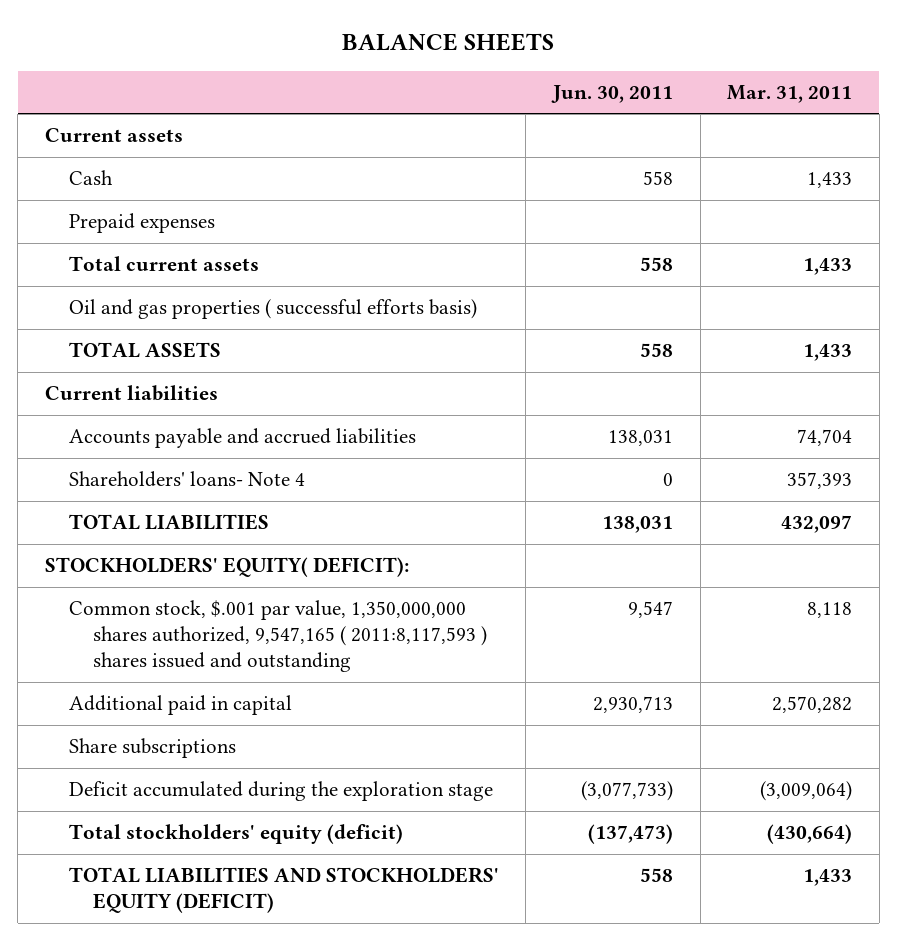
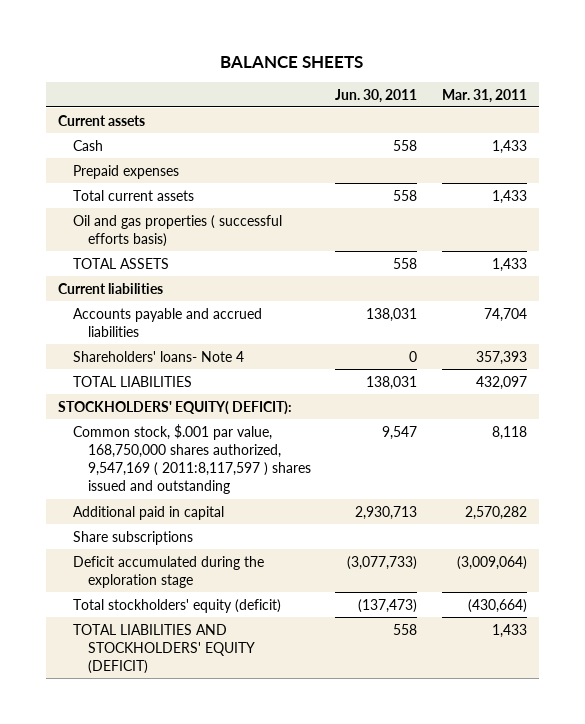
[68,600,487,673] Common stock, $.001 par value, 1,350,000,000 shares authorized, 9,547,165 ( 2011:8,117,593 ) shares issued and outstanding -> [72,423,311,495] Common stock, $.001 par value, 168,750,000 shares authorized, 9,547,169 ( 2011:8,117,597 ) shares issued and outstanding

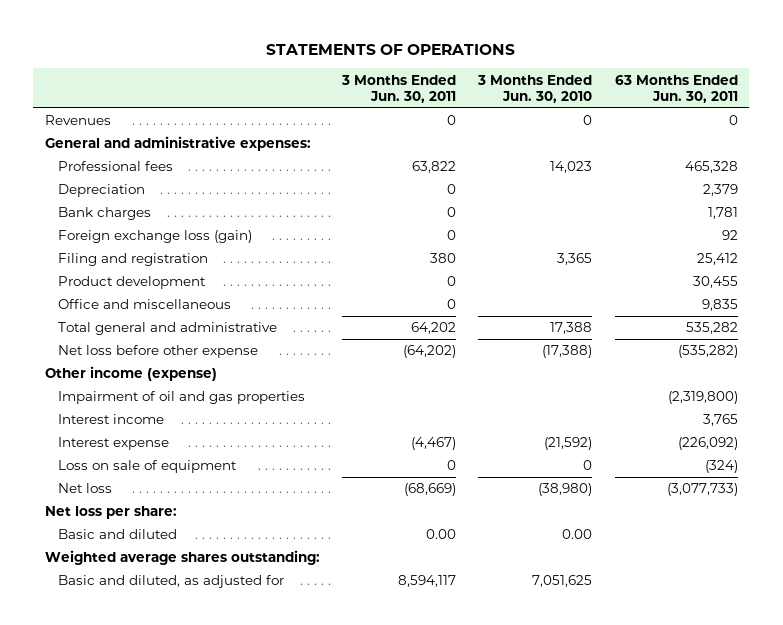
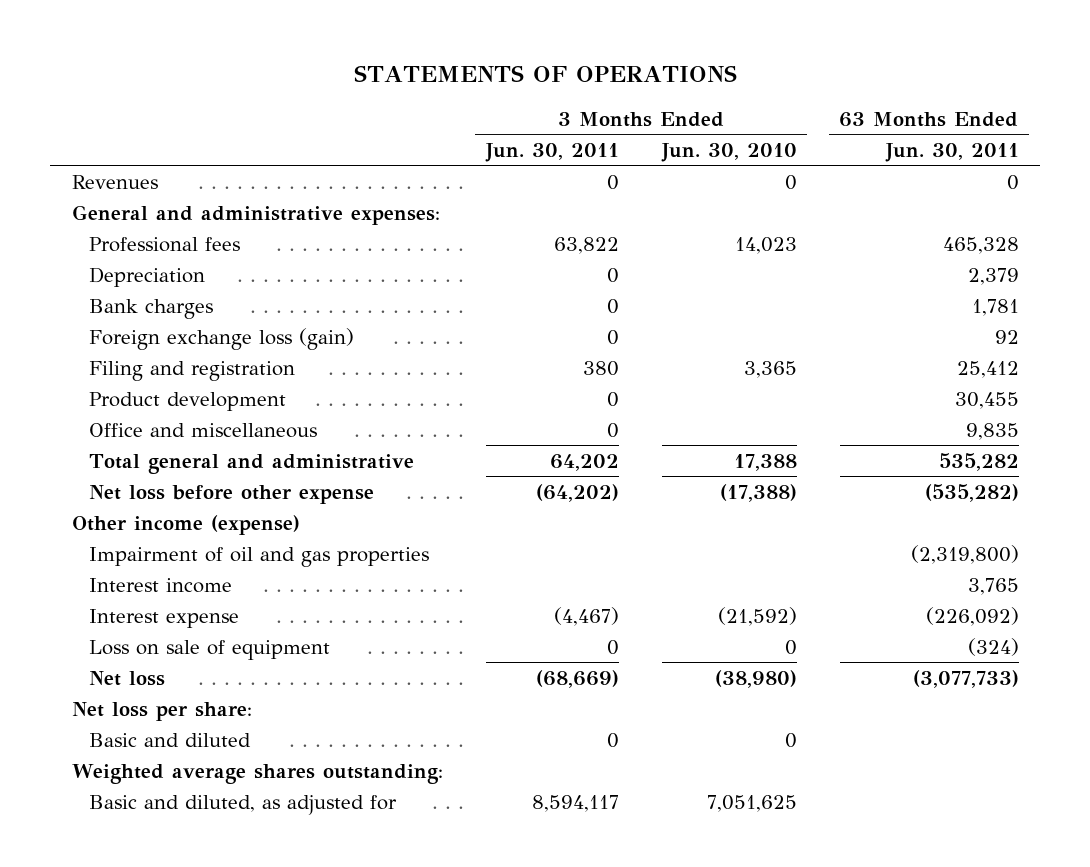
[426,529,457,540] 0.00 -> [606,732,619,748] 0
[562,529,593,540] 0.00 -> [784,732,797,748] 0

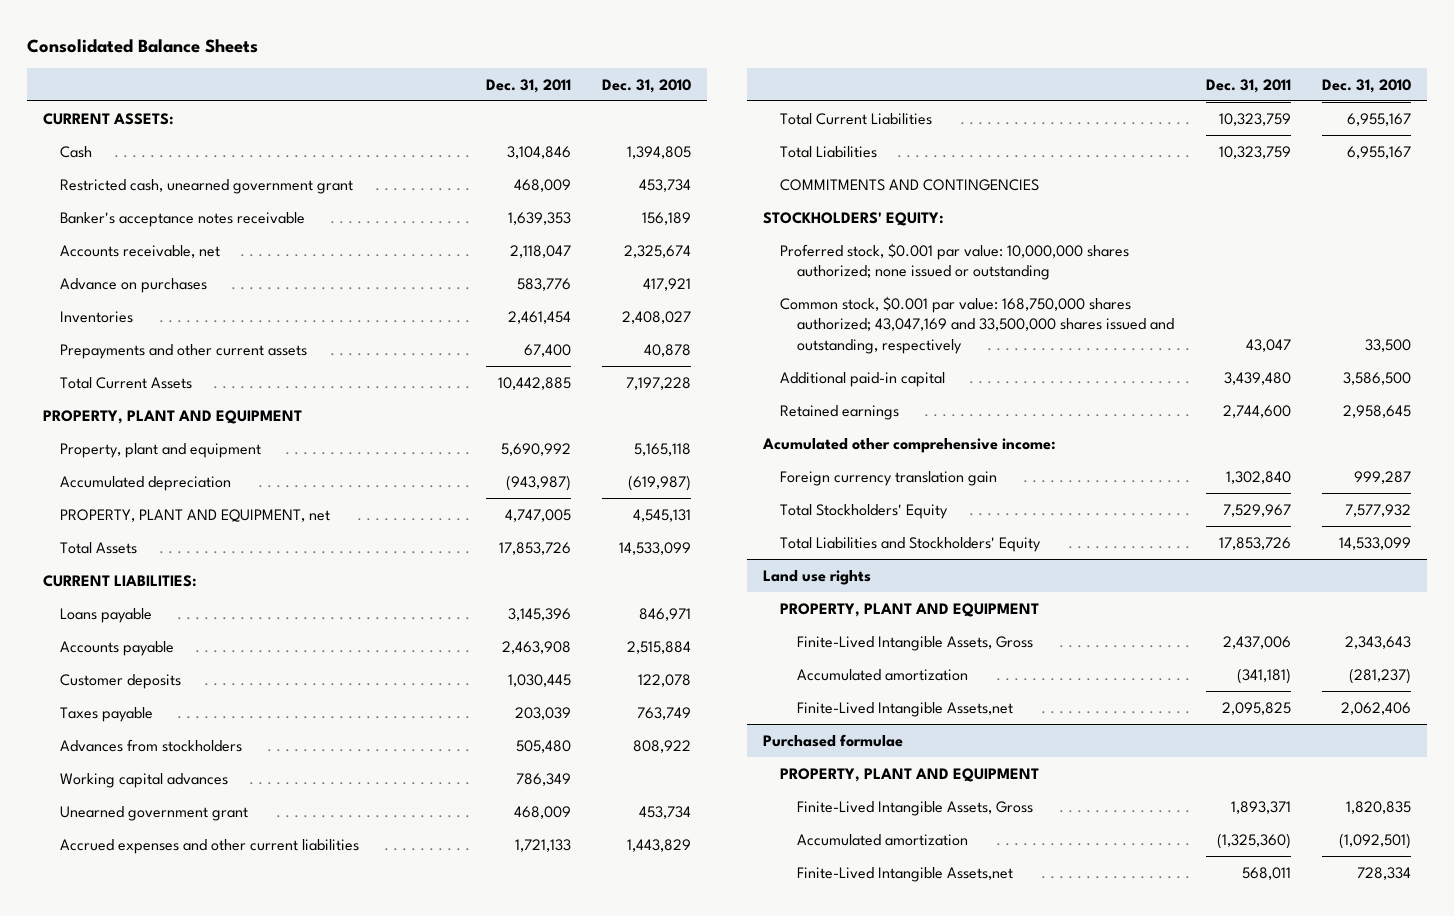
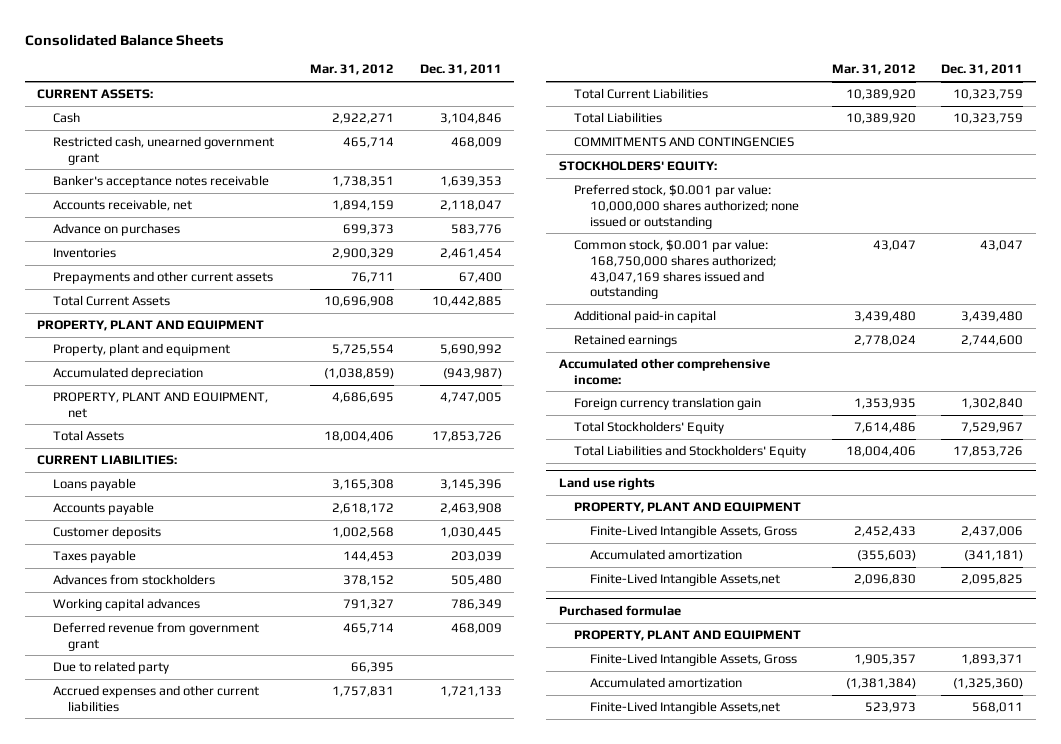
[602,78,692,93] Dec. 31, 2010 -> none
none -> [310,64,395,76] Mar. 31, 2012
[60,805,249,821] Unearned government grant -> [52,621,259,651] Deferred revenue from government grant
none -> [52,660,169,674] Due to related party
[779,242,1129,281] Proferred stock, $0.001 par value: 10,000,000 shares authorized; none issued or outstanding -> [574,183,799,229] Preferred stock, $0.001 par value: 10,000,000 shares authorized; none issued or outstanding
[779,295,1175,354] Common stock, $0.001 par value: 168,750,000 shares authorized; 43,047,169 and 33,500,000 shares issued and outstanding, respectively -> [574,238,776,300] Common stock, $0.001 par value: 168,750,000 shares authorized; 43,047,169 shares issued and outstanding
[761,437,1056,453] Acumulated other comprehensive income: -> [559,357,771,385] Accumulated other comprehensive income:

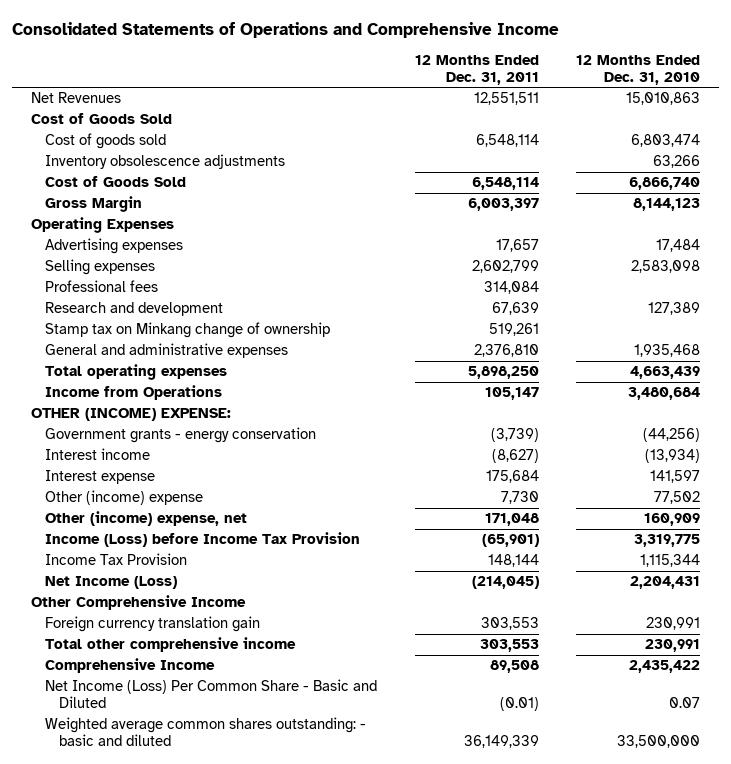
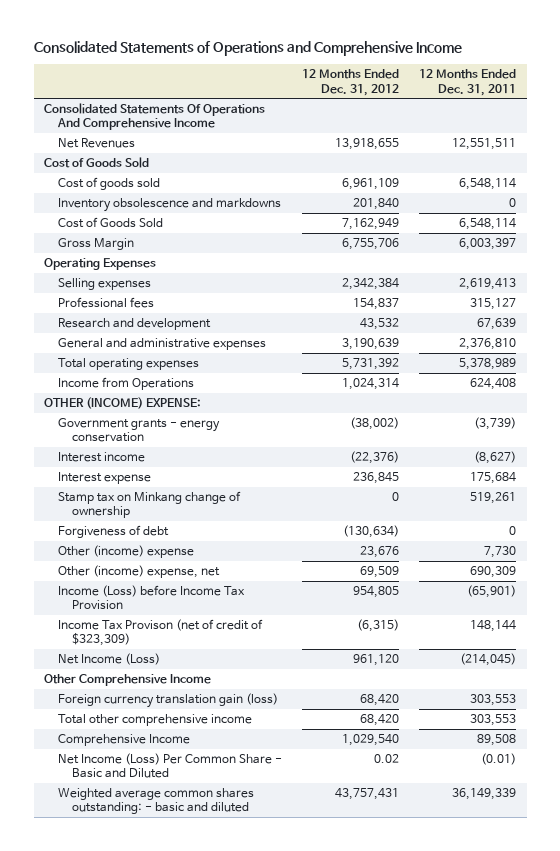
[576,54,701,85] 12 Months Ended Dec. 31, 2010 -> none
none -> [302,69,400,96] 12 Months Ended Dec. 31, 2012
none -> [43,103,265,131] Consolidated Statements Of Operations And Comprehensive Income
[45,154,286,170] Inventory obsolescence adjustments -> none
none -> [57,198,281,213] Inventory obsolescence and markdowns
[45,238,184,255] Advertising expenses -> none
[471,260,539,274] 2,602,799 -> [459,278,517,291] 2,619,413
[483,281,539,295] 314,084 -> [470,298,517,311] 315,127
[467,366,539,380] 5,898,250 -> [459,358,517,371] 5,378,989
[484,387,539,401] 105,147 -> [470,378,517,391] 624,408
[45,322,331,339] Stamp tax on Minkang change of ownership -> [57,491,241,519] Stamp tax on Minkang change of ownership
none -> [57,525,169,539] Forgiveness of debt
[484,513,539,527] 171,048 -> [470,566,517,579] 690,309
[45,553,188,566] Income Tax Provision -> [57,619,263,647] Income Tax Provison (net of credit of $323,309)
[45,616,261,633] Foreign currency translation gain -> [57,693,278,709] Foreign currency translation gain (loss)

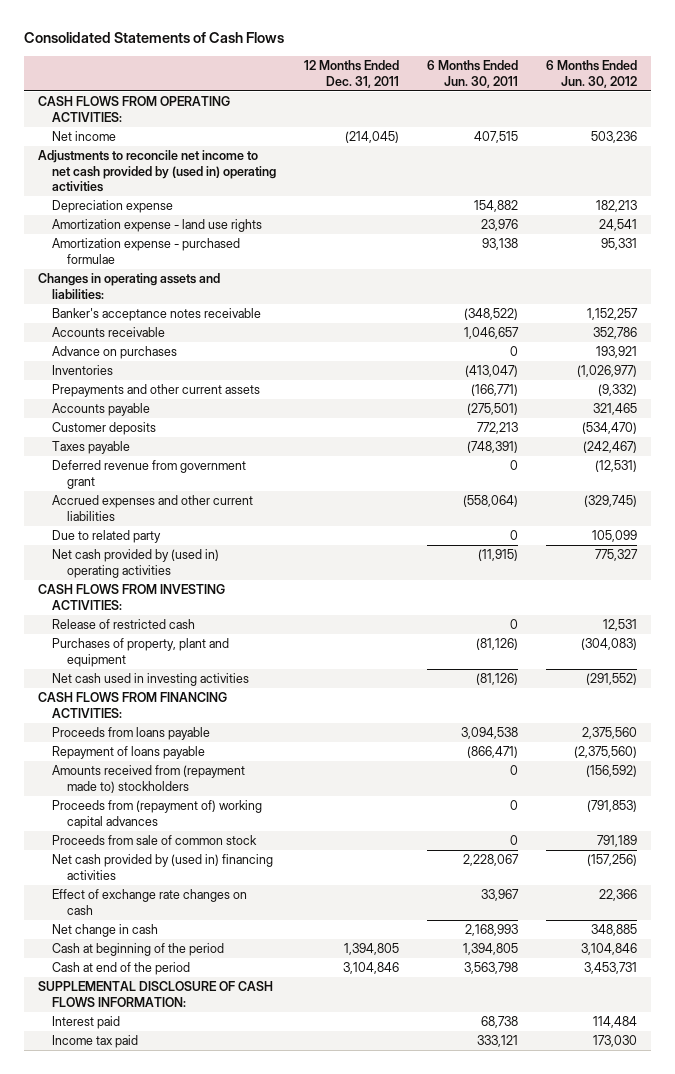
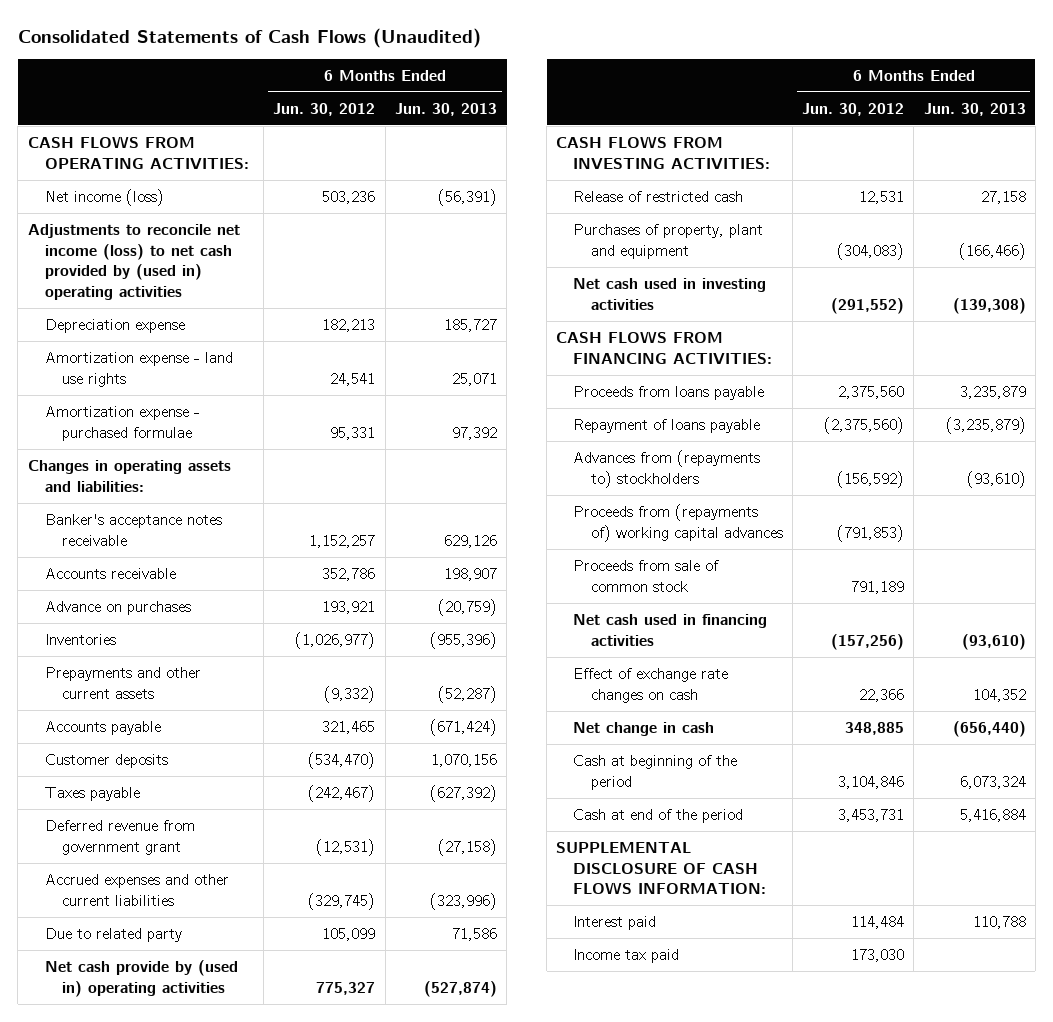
[23,32,284,44] Consolidated Statements of Cash Flows -> [17,27,481,48] Consolidated Statements of Cash Flows (Unaudited)
[304,60,400,88] 12 Months Ended Dec. 31, 2011 -> none
[427,60,519,88] 6 Months Ended Jun. 30, 2011 -> none
none -> [394,102,497,116] Jun. 30, 2013
[52,131,117,142] Net income -> [44,189,164,207] Net income (loss)
[37,150,277,193] Adjustments to reconcile net income to net cash provided by (used in) operating activities -> [27,224,240,300] Adjustments to reconcile net income (loss) to net cash provided by (used in) operating activities
[52,549,220,578] Net cash provided by (used in) operating activities -> [44,960,238,997] Net cash provide by (used in) operating activities
[52,765,246,793] Amounts received from (repayment made to) stockholders -> [573,450,761,488] Advances from (repayments to) stockholders
[52,800,263,829] Proceeds from (repayment of) working capital advances -> [573,504,783,542] Proceeds from (repayments of) working capital advances
[52,854,274,880] Net cash provided by (used in) financing activities -> [573,614,768,646] Net cash used in financing activities

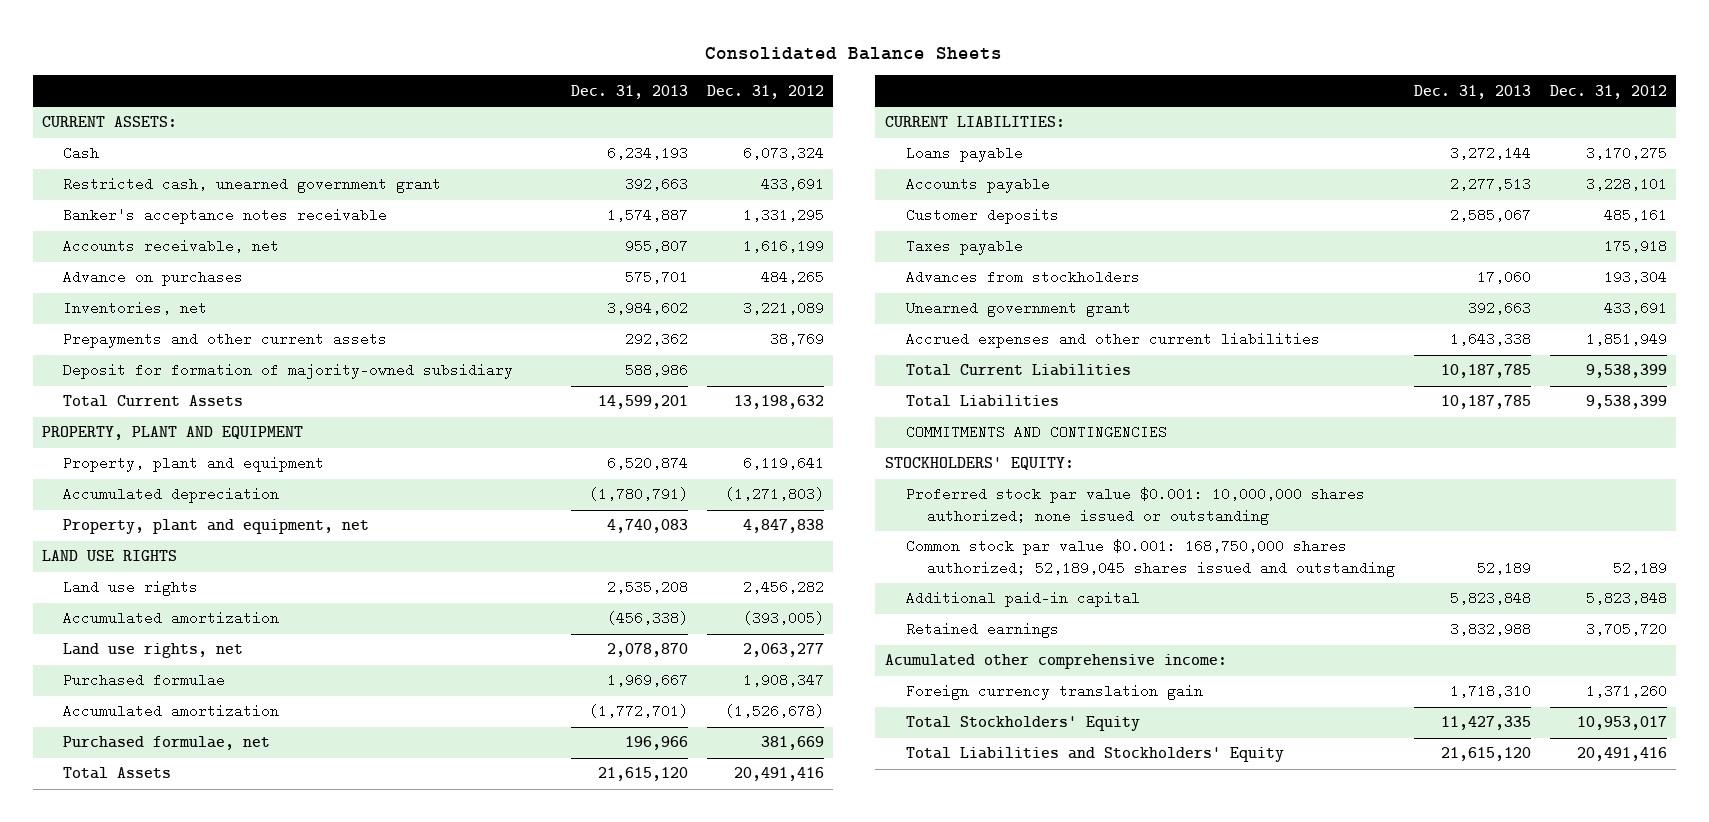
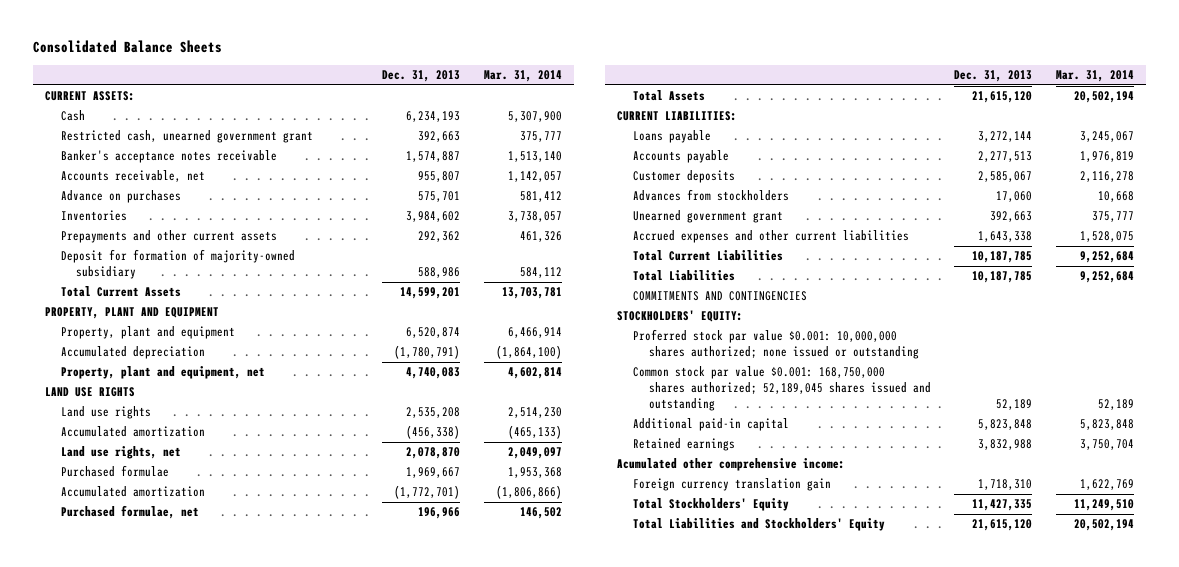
[707,84,825,99] Dec. 31, 2012 -> none
none -> [483,69,562,82] Mar. 31, 2014
[63,301,208,316] Inventories, net -> [60,210,127,222] Inventories
[906,239,1024,256] Taxes payable -> none

